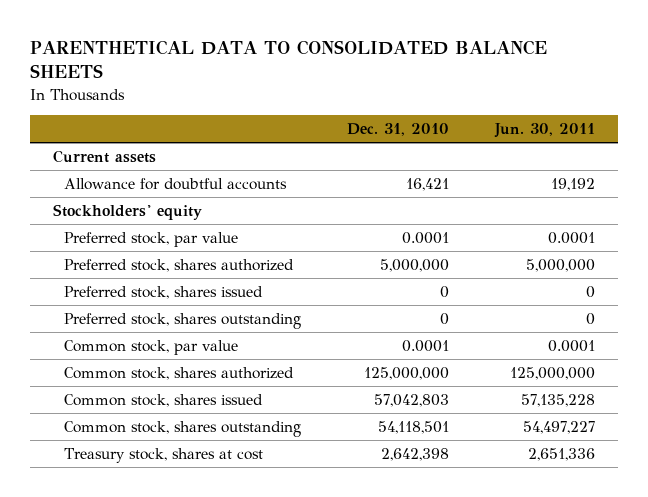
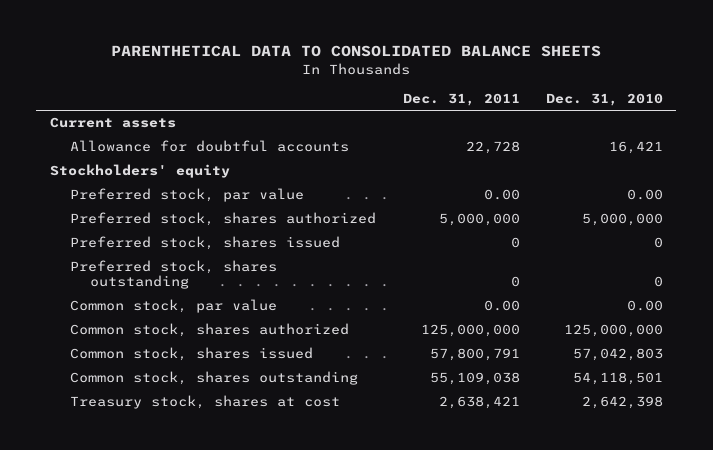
[494,123,596,139] Jun. 30, 2011 -> none
none -> [402,92,520,106] Dec. 31, 2011
[402,231,450,244] 0.0001 -> [627,189,664,201] 0.00
[402,339,450,352] 0.0001 -> [627,300,664,312] 0.00

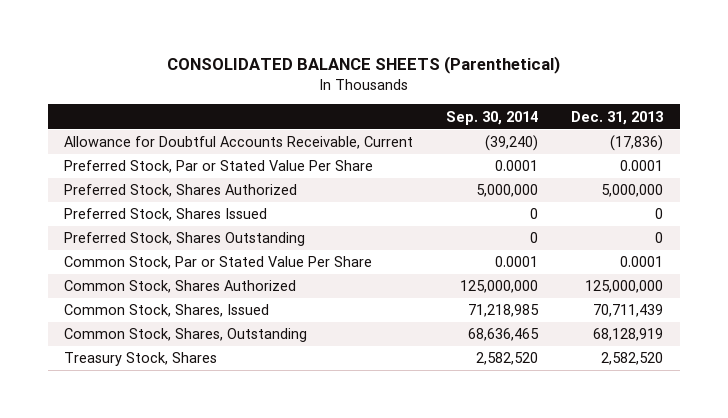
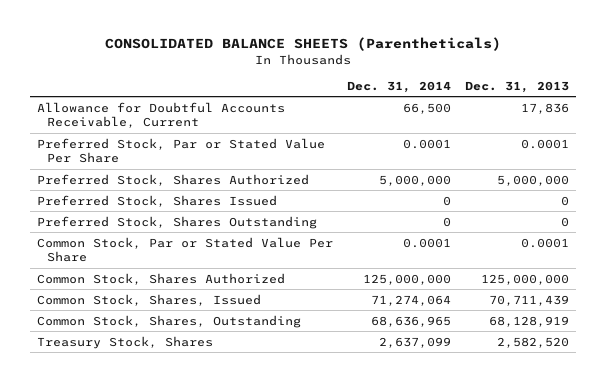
[166,56,560,75] CONSOLIDATED BALANCE SHEETS (Parenthetical) -> [105,37,502,52] CONSOLIDATED BALANCE SHEETS (Parentheticals)
[446,110,539,125] Sep. 30, 2014 -> none
none -> [347,80,452,93] Dec. 31, 2014
[610,135,664,152] (17,836) -> [521,102,570,114] 17,836

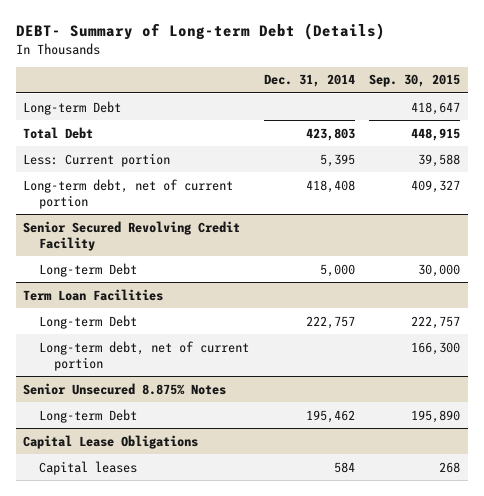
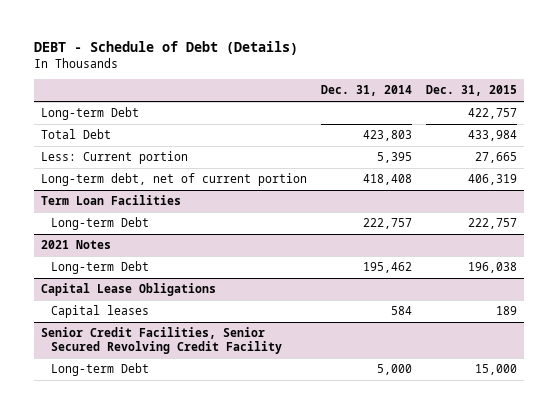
[16,23,386,41] DEBT- Summary of Long-term Debt (Details) -> [34,41,299,56] DEBT - Schedule of Debt (Details)
[369,74,461,88] Sep. 30, 2015 -> none
none -> [425,85,517,97] Dec. 31, 2015
[23,220,241,251] Senior Secured Revolving Credit Facility -> none
[38,262,137,277] Long-term Debt -> none
[38,340,249,371] Long-term debt, net of current portion -> none
[23,382,227,395] Senior Unsecured 8.875% Notes -> [41,240,112,250] 2021 Notes
none -> [41,327,282,355] Senior Credit Facilities, Senior Secured Revolving Credit Facility
none -> [50,363,149,377] Long-term Debt

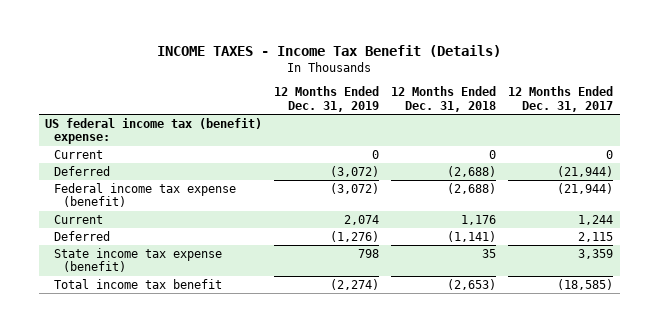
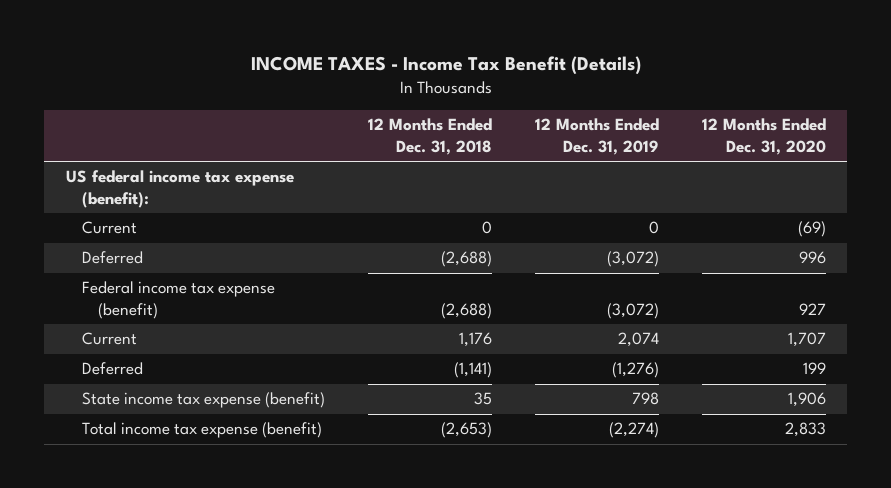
[508,86,614,112] 12 Months Ended Dec. 31, 2017 -> none
none -> [701,118,826,156] 12 Months Ended Dec. 31, 2020
[44,117,262,145] US federal income tax (benefit) expense: -> [65,170,294,209] US federal income tax expense (benefit):
[53,278,222,289] Total income tax benefit -> [81,422,322,439] Total income tax expense (benefit)

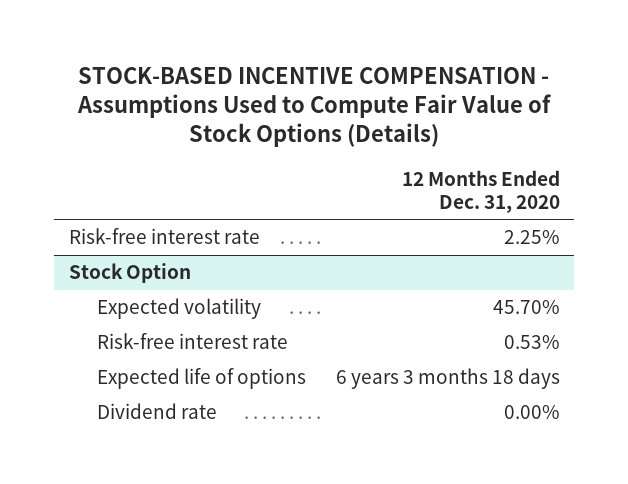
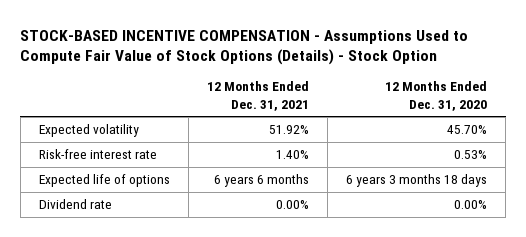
[77,66,552,148] STOCK-BASED INCENTIVE COMPENSATION - Assumptions Used to Compute Fair Value of Stock Options (Details) -> [20,29,469,66] STOCK-BASED INCENTIVE COMPENSATION - Assumptions Used to Compute Fair Value of Stock Options (Details) - Stock Option
none -> [206,81,309,111] 12 Months Ended Dec. 31, 2021
[68,228,260,245] Risk-free interest rate -> none
[68,263,191,284] Stock Option -> none

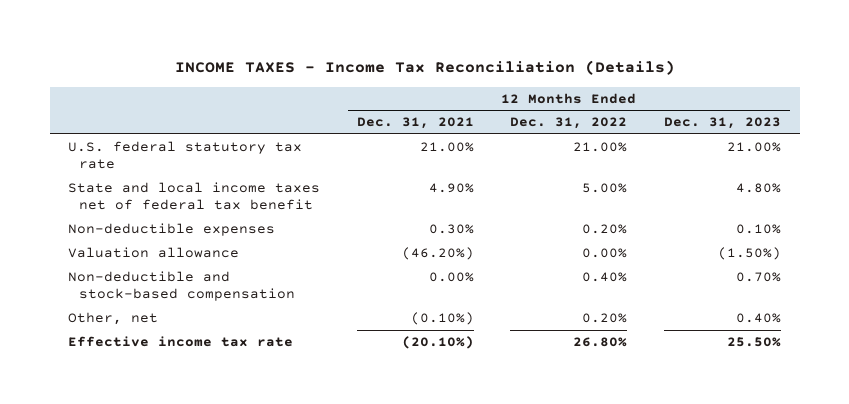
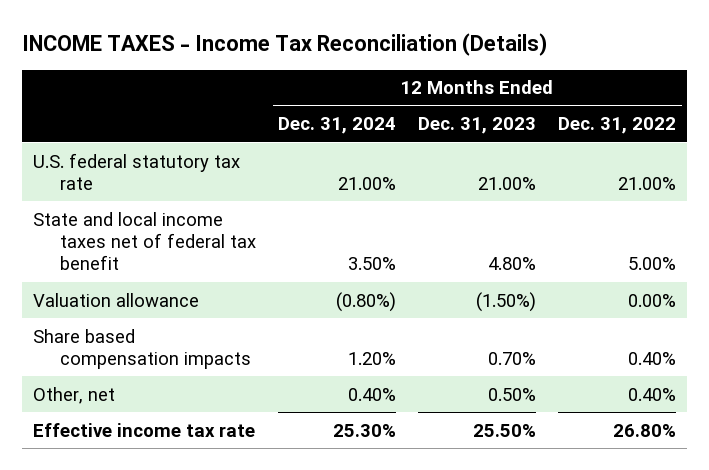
[356,117,474,130] Dec. 31, 2021 -> none
none -> [278,117,397,135] Dec. 31, 2024
[67,223,275,237] Non-deductible expenses -> none
[67,271,295,302] Non-deductible and stock-based compensation -> [33,328,251,369] Share based compensation impacts
[582,313,628,324] 0.20% -> [628,387,677,401] 0.40%
[736,313,782,324] 0.40% -> [488,387,537,401] 0.50%

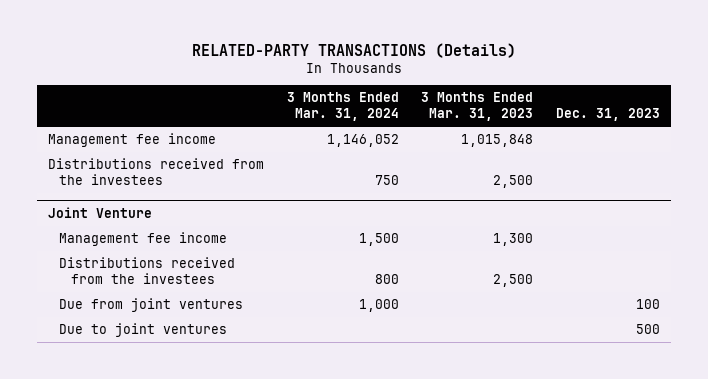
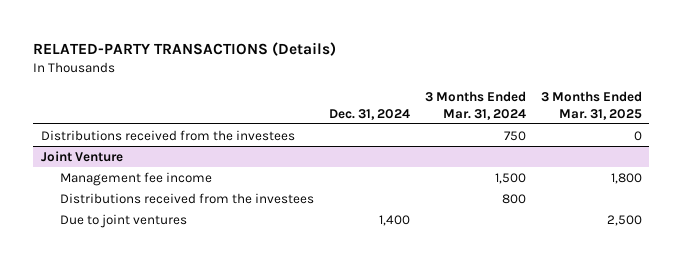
[421,92,534,122] 3 Months Ended Mar. 31, 2023 -> none
[556,108,661,122] Dec. 31, 2023 -> none
none -> [328,108,410,120] Dec. 31, 2024
none -> [540,90,642,120] 3 Months Ended Mar. 31, 2025
[47,133,216,148] Management fee income -> none
[59,298,244,313] Due from joint ventures -> none

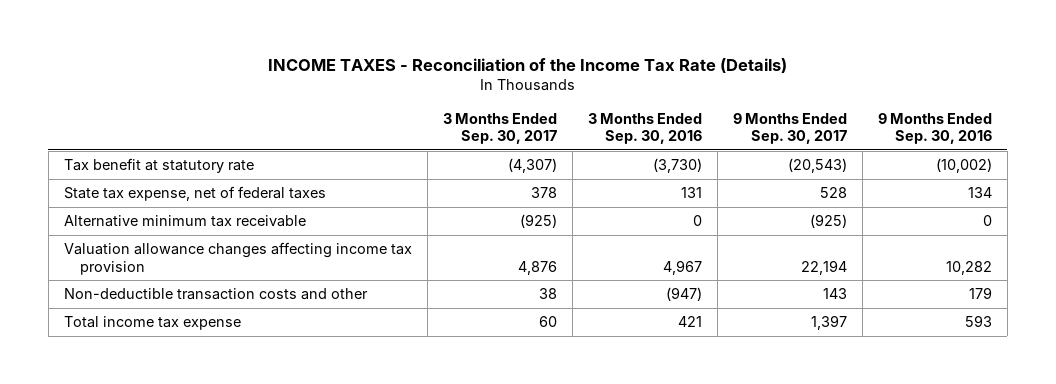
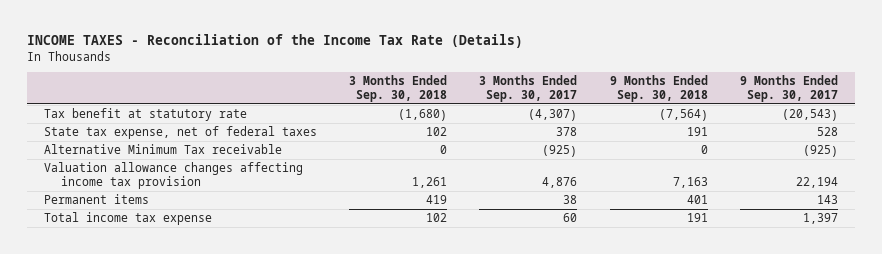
[587,112,702,145] 3 Months Ended Sep. 30, 2016 -> none
[877,112,992,145] 9 Months Ended Sep. 30, 2016 -> none
none -> [349,75,448,102] 3 Months Ended Sep. 30, 2018
none -> [609,75,708,102] 9 Months Ended Sep. 30, 2018
[63,215,306,228] Alternative minimum tax receivable -> [43,144,282,155] Alternative Minimum Tax receivable
[63,288,368,301] Non-deductible transaction costs and other -> [43,194,149,205] Permanent items

